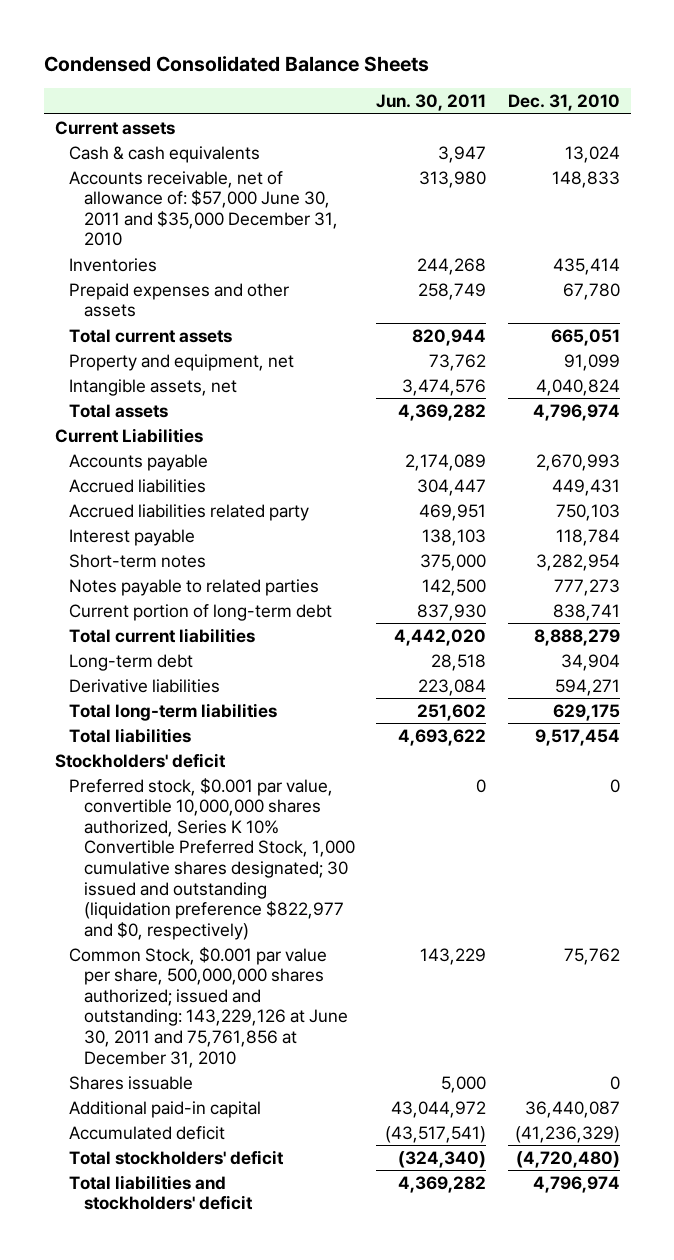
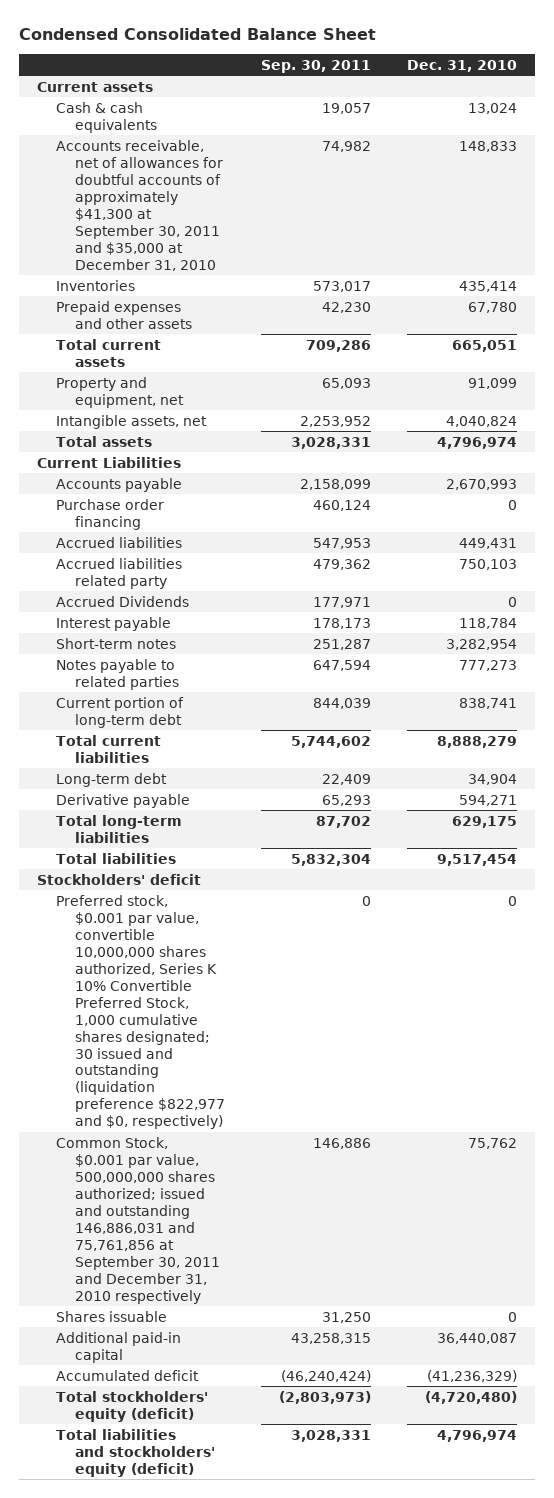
[43,56,429,73] Condensed Consolidated Balance Sheets -> [19,28,377,41] Condensed Consolidated Balance Sheet
[376,94,487,112] Jun. 30, 2011 -> none
none -> [260,59,371,73] Sep. 30, 2011
[69,170,339,247] Accounts receivable, net of allowance of: $57,000 June 30, 2011 and $35,000 December 31, 2010 -> [56,139,224,271] Accounts receivable, net of allowances for doubtful accounts of approximately $41,300 at September 30, 2011 and $35,000 at December 31, 2010
none -> [56,498,165,530] Purchase order financing
none -> [56,595,190,607] Accrued Dividends
[69,678,221,693] Derivative liabilities -> [56,793,191,808] Derivative payable
[69,946,349,1068] Common Stock, $0.001 par value per share, 500,000,000 shares authorized; issued and outstanding: 143,229,126 at June 30, 2011 and 75,761,856 at December 31, 2010 -> [56,1136,221,1304] Common Stock, $0.001 par value, 500,000,000 shares authorized; issued and outstanding 146,886,031 and 75,761,856 at September 30, 2011 and December 31, 2010 respectively
[69,1149,285,1165] Total stockholders' deficit -> [56,1390,209,1422] Total stockholders' equity (deficit)
[69,1174,254,1211] Total liabilities and stockholders' deficit -> [56,1428,216,1477] Total liabilities and stockholders' equity (deficit)

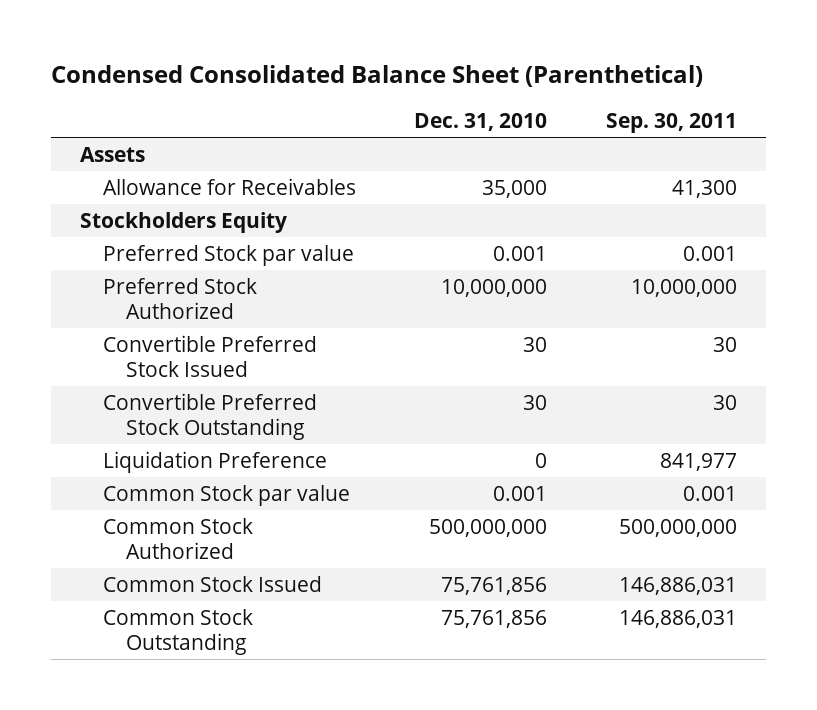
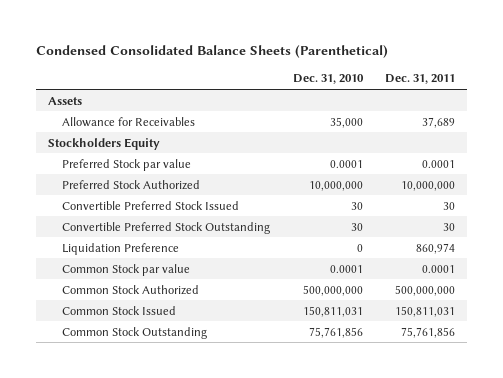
[51,65,704,88] Condensed Consolidated Balance Sheet (Parenthetical) -> [36,45,389,59] Condensed Consolidated Balance Sheets (Parenthetical)
[605,112,737,133] Sep. 30, 2011 -> none
none -> [385,74,456,85] Dec. 31, 2011
[493,245,548,261] 0.001 -> [329,159,363,168] 0.0001
[493,485,548,501] 0.001 -> [329,264,363,273] 0.0001
[441,576,548,595] 75,761,856 -> [302,305,363,317] 150,811,031

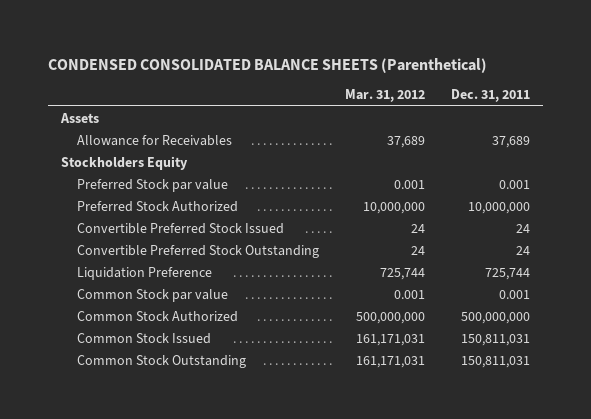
[36,45,389,59] Condensed Consolidated Balance Sheets (Parenthetical) -> [47,57,487,73] CONDENSED CONSOLIDATED BALANCE SHEETS (Parenthetical)
[292,74,364,85] Dec. 31, 2010 -> none
none -> [345,89,426,103] Mar. 31, 2012
[422,159,456,168] 0.0001 -> [499,179,531,189] 0.001
[443,201,456,210] 30 -> [516,223,531,233] 24
[443,222,456,231] 30 -> [516,245,531,255] 24
[416,242,456,254] 860,974 -> [485,267,531,280] 725,744
[422,264,456,273] 0.0001 -> [499,289,531,299] 0.001
[401,326,456,338] 75,761,856 -> [461,355,531,368] 150,811,031

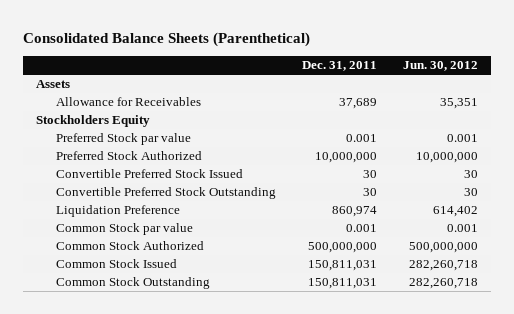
[47,57,487,73] CONDENSED CONSOLIDATED BALANCE SHEETS (Parenthetical) -> [22,31,310,47] Consolidated Balance Sheets (Parenthetical)
[345,89,426,103] Mar. 31, 2012 -> none
none -> [403,61,479,72] Jun. 30, 2012
[516,223,531,233] 24 -> [363,170,378,179] 30
[516,245,531,255] 24 -> [363,188,378,197] 30
[485,267,531,280] 725,744 -> [332,206,378,218] 860,974

